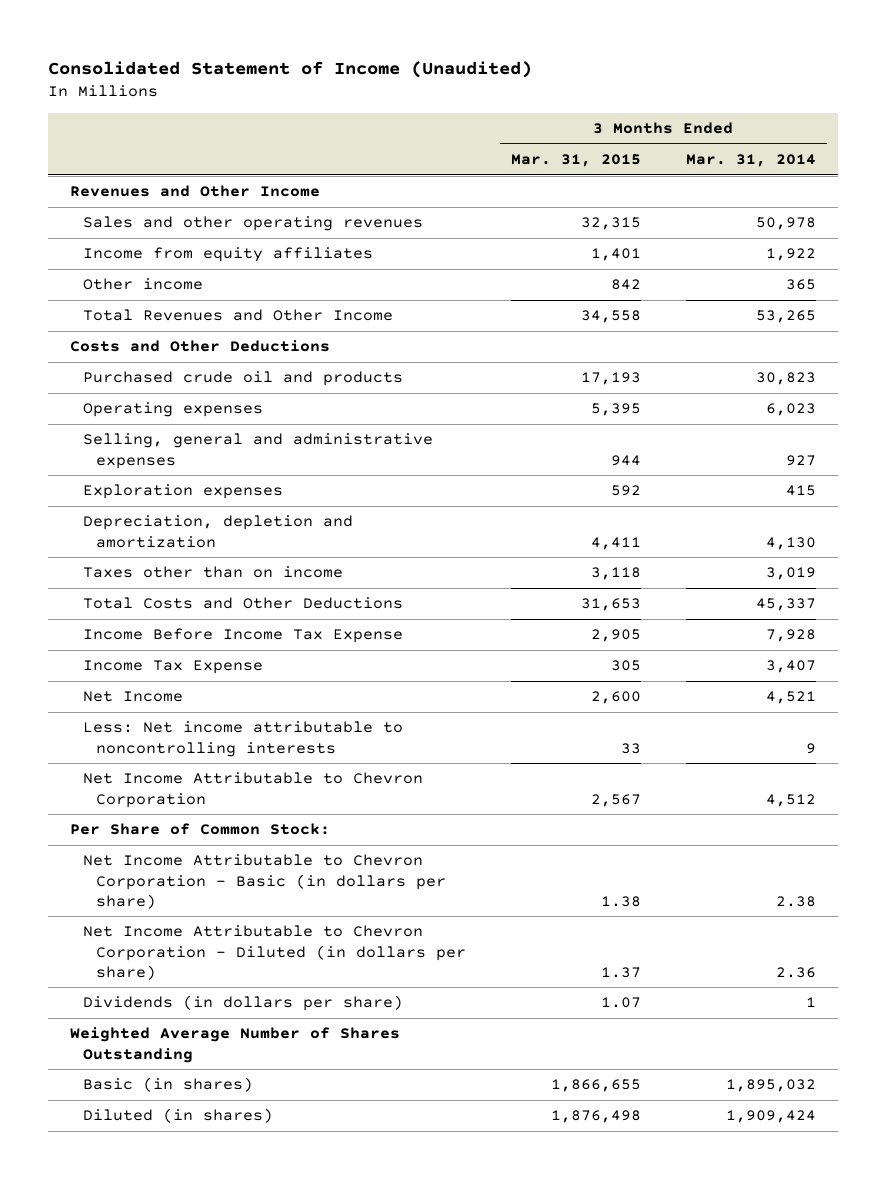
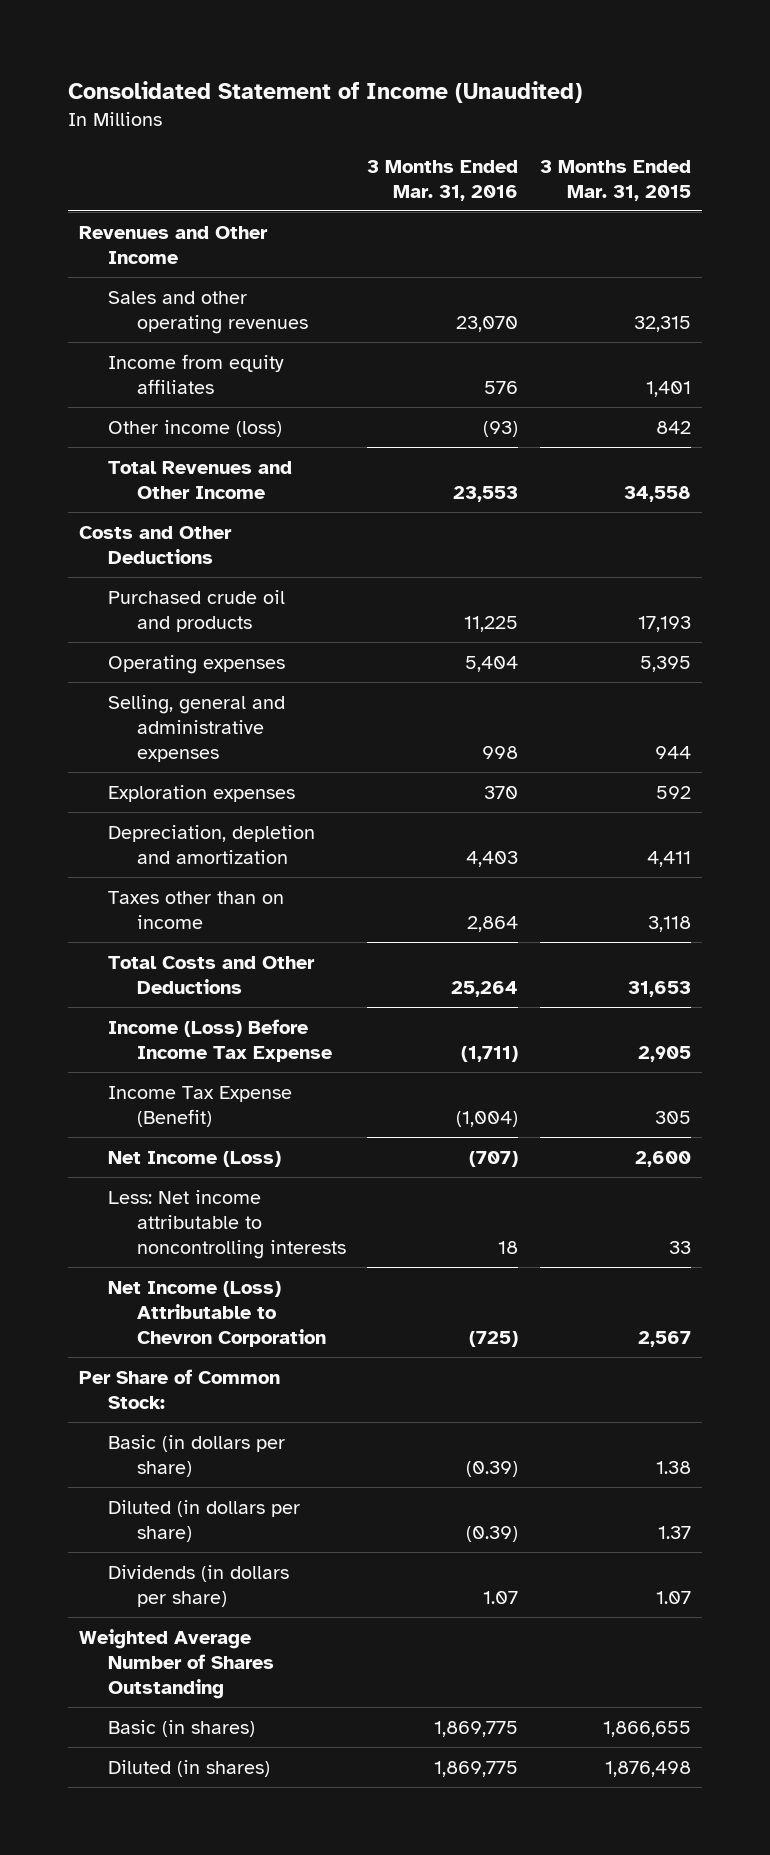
[685,154,816,168] Mar. 31, 2014 -> none
none -> [367,159,519,201] 3 Months Ended Mar. 31, 2016
[83,278,204,291] Other income -> [107,419,282,437] Other income (loss)
[83,628,404,644] Income Before Income Tax Expense -> [107,1018,332,1062] Income (Loss) Before Income Tax Expense
[83,660,264,675] Income Tax Expense -> [107,1085,292,1127] Income Tax Expense (Benefit)
[83,691,184,703] Net Income -> [107,1150,281,1167] Net Income (Loss)
[83,772,424,808] Net Income Attributable to Chevron Corporation -> [107,1280,326,1347] Net Income (Loss) Attributable to Chevron Corporation
[83,854,447,909] Net Income Attributable to Chevron Corporation - Basic (in dollars per share) -> [107,1434,285,1477] Basic (in dollars per share)
[83,925,467,980] Net Income Attributable to Chevron Corporation - Diluted (in dollars per share) -> [107,1499,300,1542] Diluted (in dollars per share)

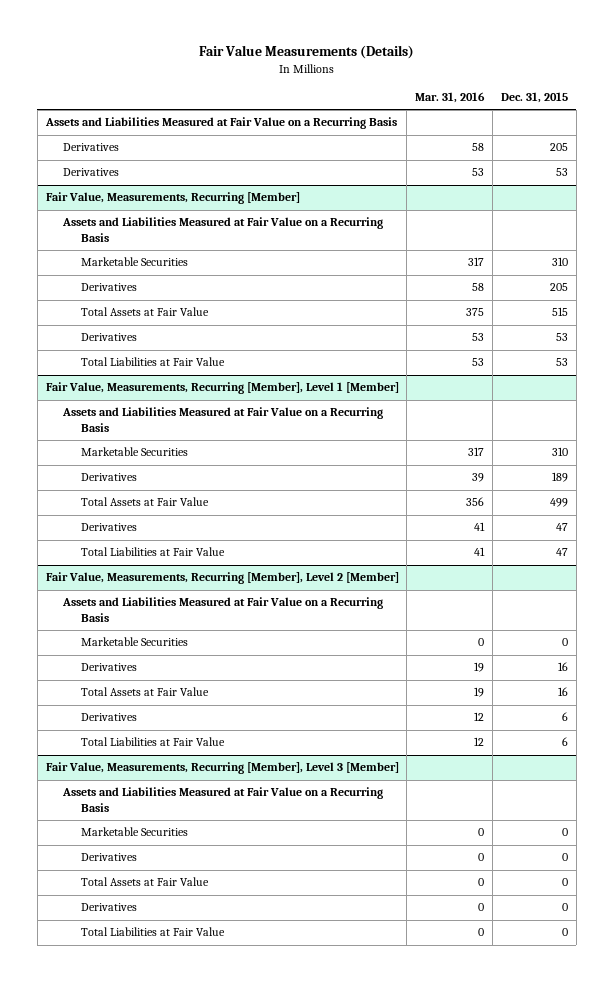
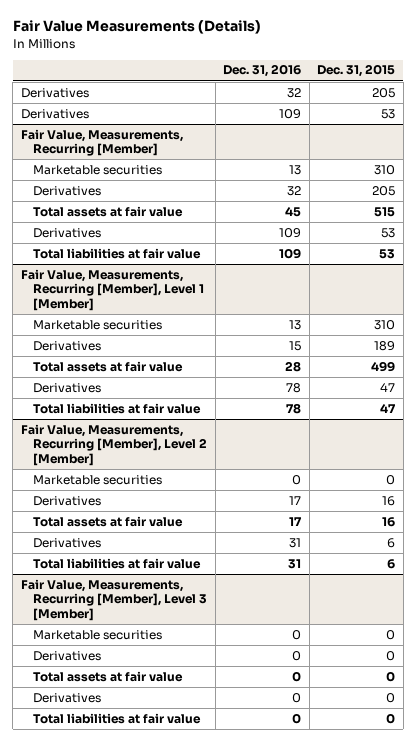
[415,92,486,104] Mar. 31, 2016 -> none
none -> [223,64,302,78] Dec. 31, 2016
[44,117,397,130] Assets and Liabilities Measured at Fair Value on a Recurring Basis -> none
[62,217,384,242] Assets and Liabilities Measured at Fair Value on a Recurring Basis -> none
[80,257,188,267] Marketable Securities -> [33,164,163,175] Marketable securities
[80,307,209,317] Total Assets at Fair Value -> [33,205,184,217] Total assets at fair value
[80,357,225,367] Total Liabilities at Fair Value -> [33,247,202,259] Total liabilities at fair value
[62,407,384,432] Assets and Liabilities Measured at Fair Value on a Recurring Basis -> none
[80,447,188,457] Marketable Securities -> [33,319,163,330] Marketable securities
[80,497,209,507] Total Assets at Fair Value -> [33,360,184,372] Total assets at fair value
[80,547,225,557] Total Liabilities at Fair Value -> [33,402,202,414] Total liabilities at fair value
[62,597,384,622] Assets and Liabilities Measured at Fair Value on a Recurring Basis -> none
[80,637,188,647] Marketable Securities -> [33,474,163,485] Marketable securities
[80,687,209,697] Total Assets at Fair Value -> [33,515,184,527] Total assets at fair value
[80,737,225,747] Total Liabilities at Fair Value -> [33,557,202,569] Total liabilities at fair value
[62,787,384,812] Assets and Liabilities Measured at Fair Value on a Recurring Basis -> none
[80,827,188,837] Marketable Securities -> [33,629,163,640] Marketable securities
[80,877,209,887] Total Assets at Fair Value -> [33,670,184,682] Total assets at fair value
[80,927,225,937] Total Liabilities at Fair Value -> [33,712,202,724] Total liabilities at fair value

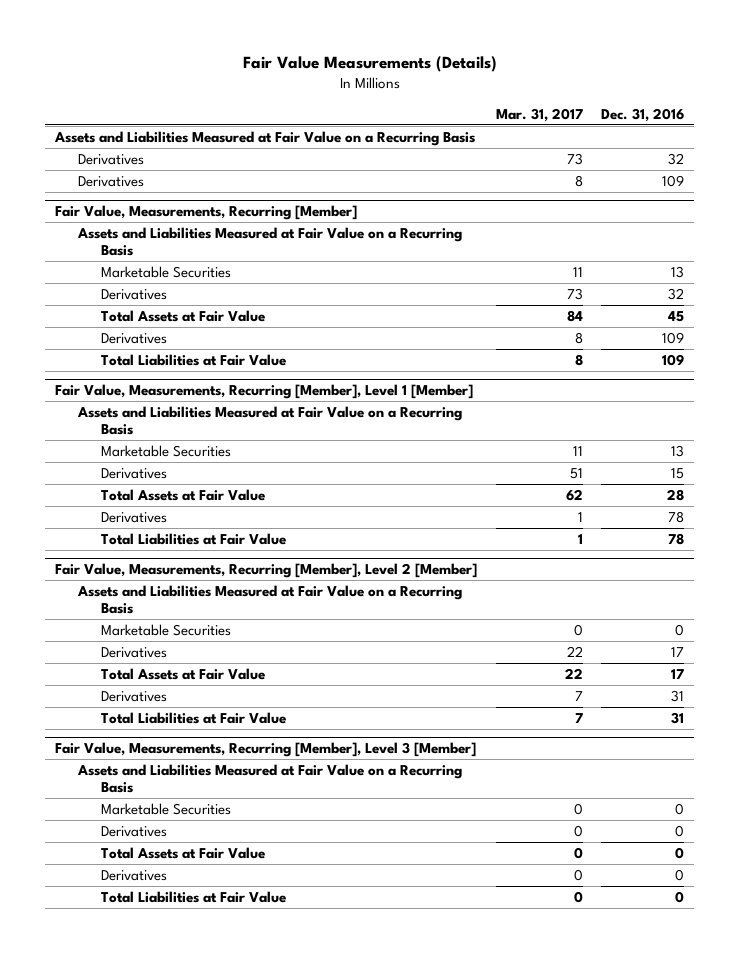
[317,64,396,78] Dec. 31, 2015 -> none
none -> [495,107,583,122] Mar. 31, 2017
none -> [53,130,475,146] Assets and Liabilities Measured at Fair Value on a Recurring Basis
none -> [76,226,462,256] Assets and Liabilities Measured at Fair Value on a Recurring Basis
[33,164,163,175] Marketable securities -> [101,265,232,278] Marketable Securities
[33,205,184,217] Total assets at fair value -> [101,309,266,322] Total Assets at Fair Value
[33,247,202,259] Total liabilities at fair value -> [101,353,287,366] Total Liabilities at Fair Value
none -> [76,405,462,435] Assets and Liabilities Measured at Fair Value on a Recurring Basis
[33,319,163,330] Marketable securities -> [101,444,232,457] Marketable Securities
[33,360,184,372] Total assets at fair value -> [101,488,266,501] Total Assets at Fair Value
[33,402,202,414] Total liabilities at fair value -> [101,532,287,545] Total Liabilities at Fair Value
none -> [76,584,462,614] Assets and Liabilities Measured at Fair Value on a Recurring Basis
[33,474,163,485] Marketable securities -> [101,623,232,636] Marketable Securities
[33,515,184,527] Total assets at fair value -> [101,667,266,680] Total Assets at Fair Value
[33,557,202,569] Total liabilities at fair value -> [101,711,287,724] Total Liabilities at Fair Value
none -> [76,763,462,793] Assets and Liabilities Measured at Fair Value on a Recurring Basis
[33,629,163,640] Marketable securities -> [101,802,232,815] Marketable Securities
[33,670,184,682] Total assets at fair value -> [101,846,266,859] Total Assets at Fair Value
[33,712,202,724] Total liabilities at fair value -> [101,890,287,903] Total Liabilities at Fair Value

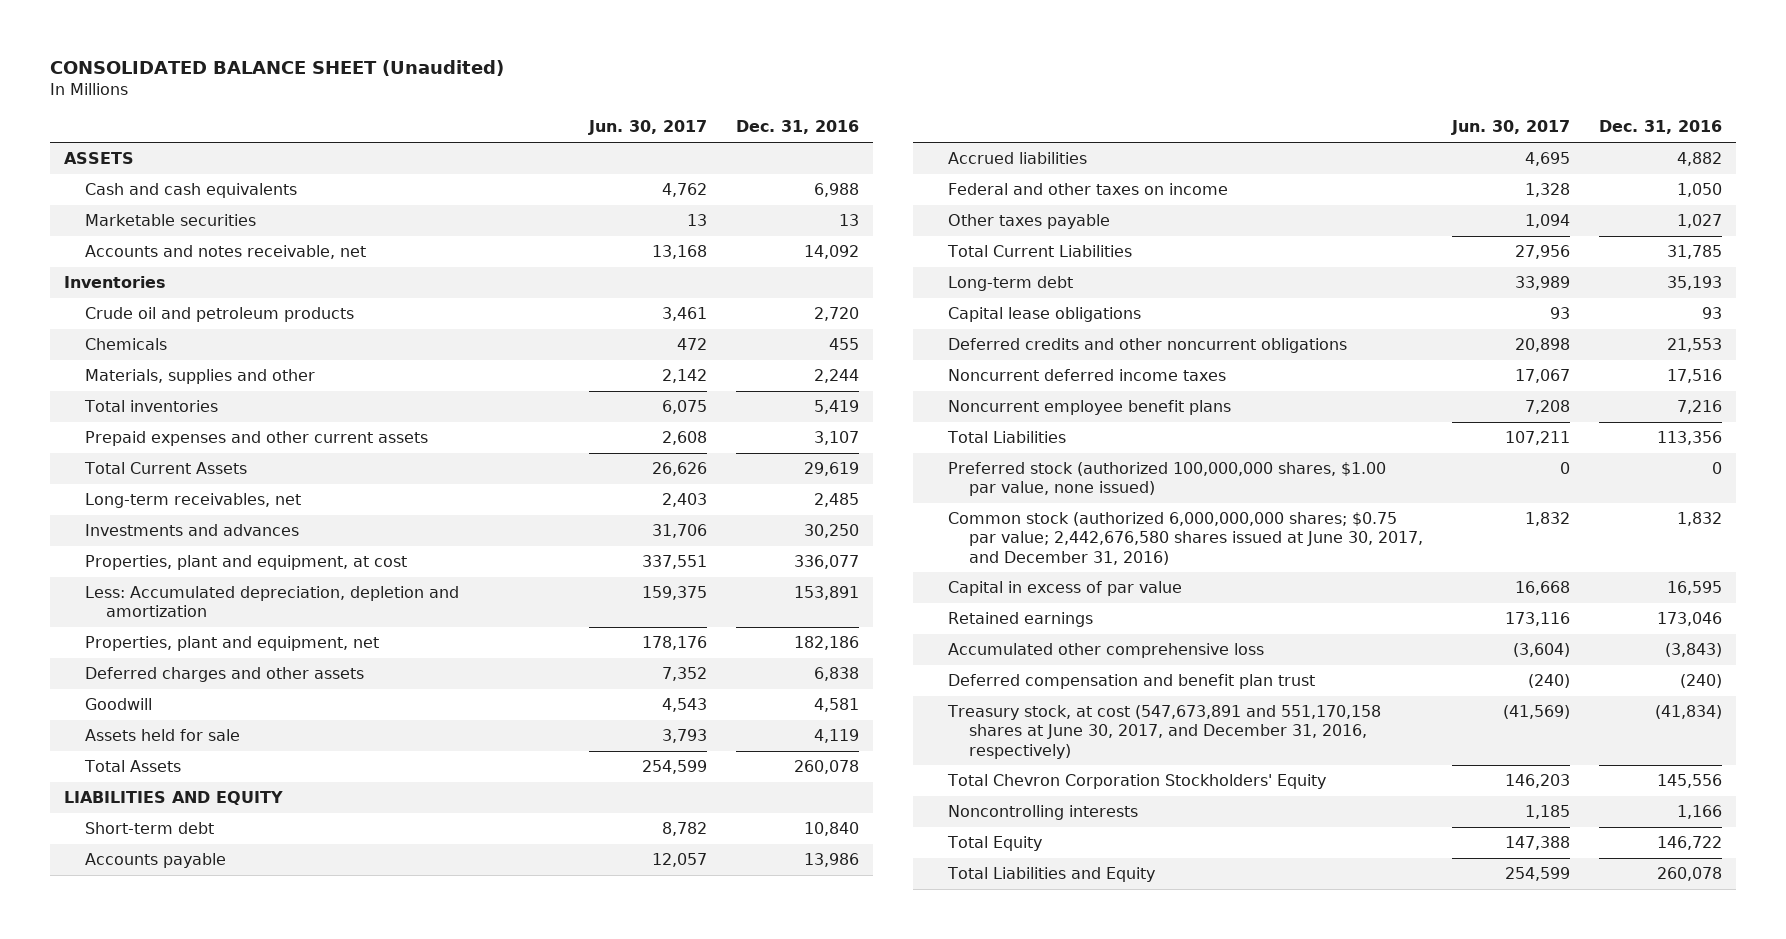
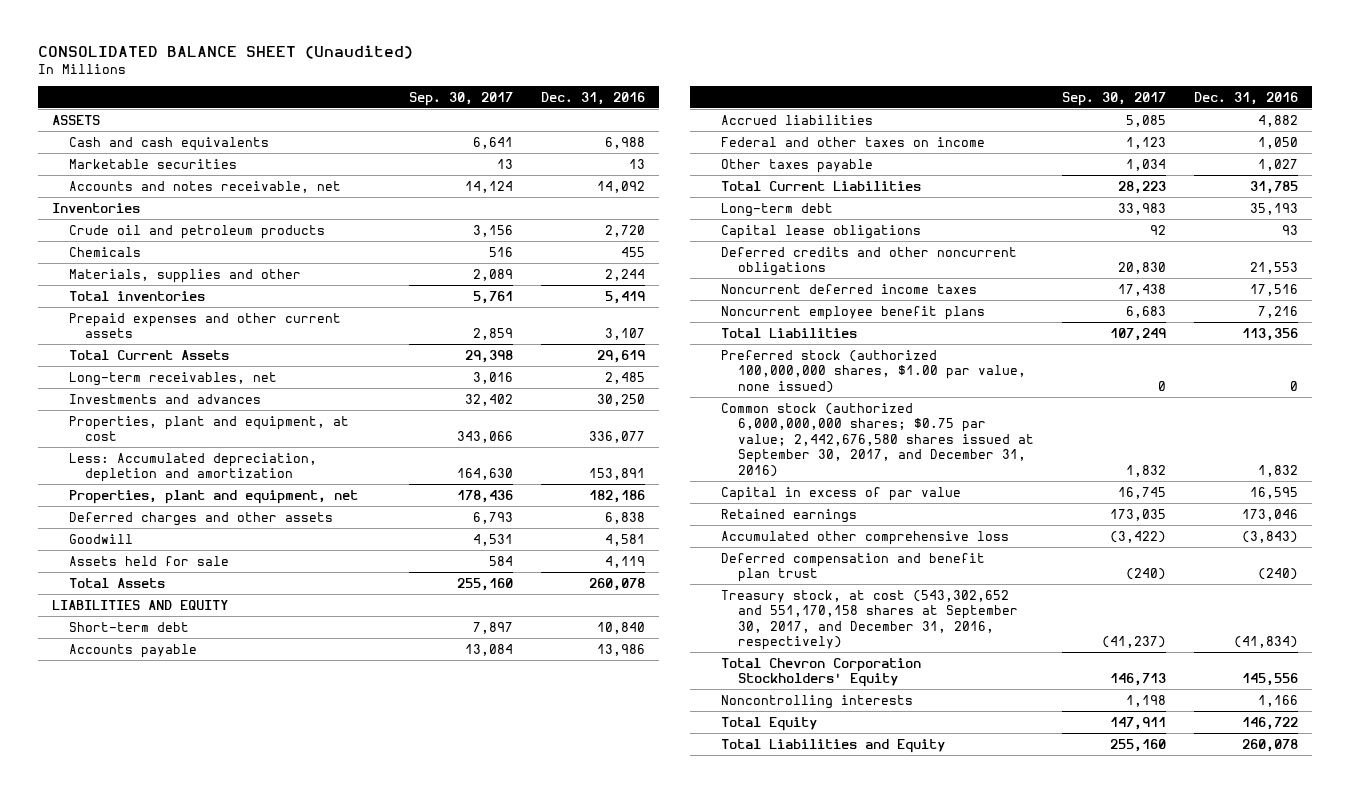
[587,120,707,136] Jun. 30, 2017 -> none
none -> [409,91,514,106] Sep. 30, 2017
[948,512,1423,565] Common stock (authorized 6,000,000,000 shares; $0.75 par value; 2,442,676,580 shares issued at June 30, 2017, and December 31, 2016) -> [720,402,1034,477] Common stock (authorized 6,000,000,000 shares; $0.75 par value; 2,442,676,580 shares issued at September 30, 2017, and December 31, 2016)
[947,705,1382,759] Treasury stock, at cost (547,673,891 and 551,170,158 shares at June 30, 2017, and December 31, 2016, respectively) -> [720,589,1018,651] Treasury stock, at cost (543,302,652 and 551,170,158 shares at September 30, 2017, and December 31, 2016, respectively)

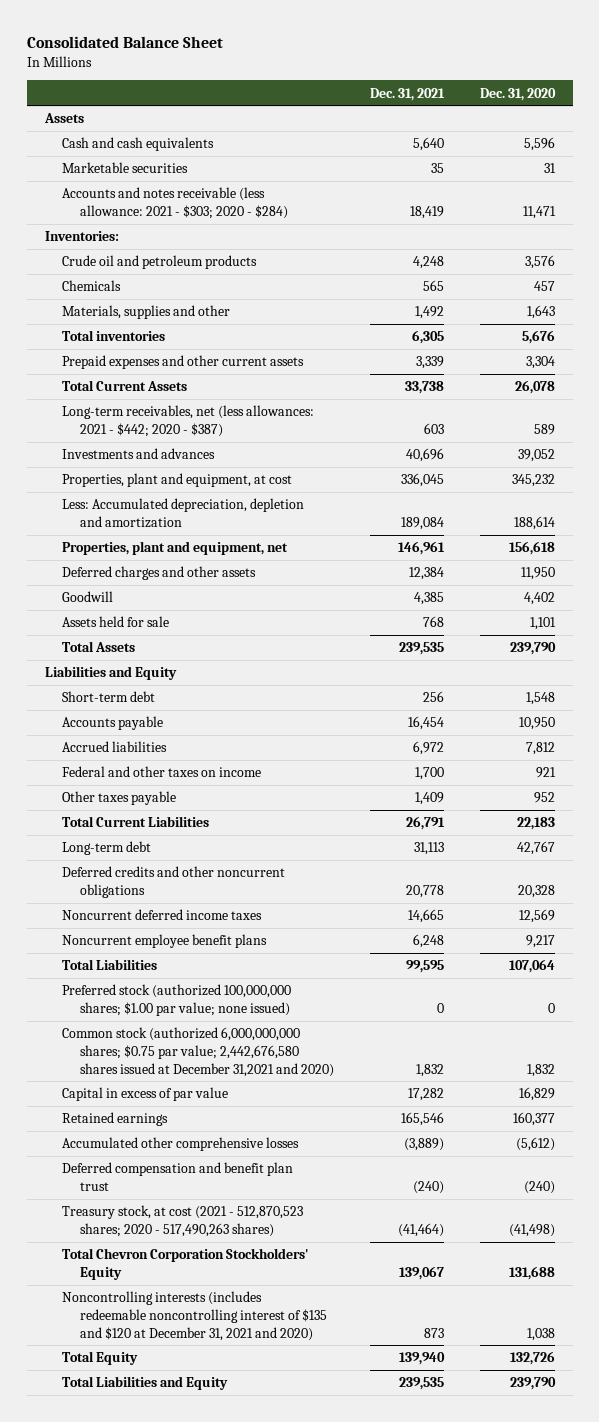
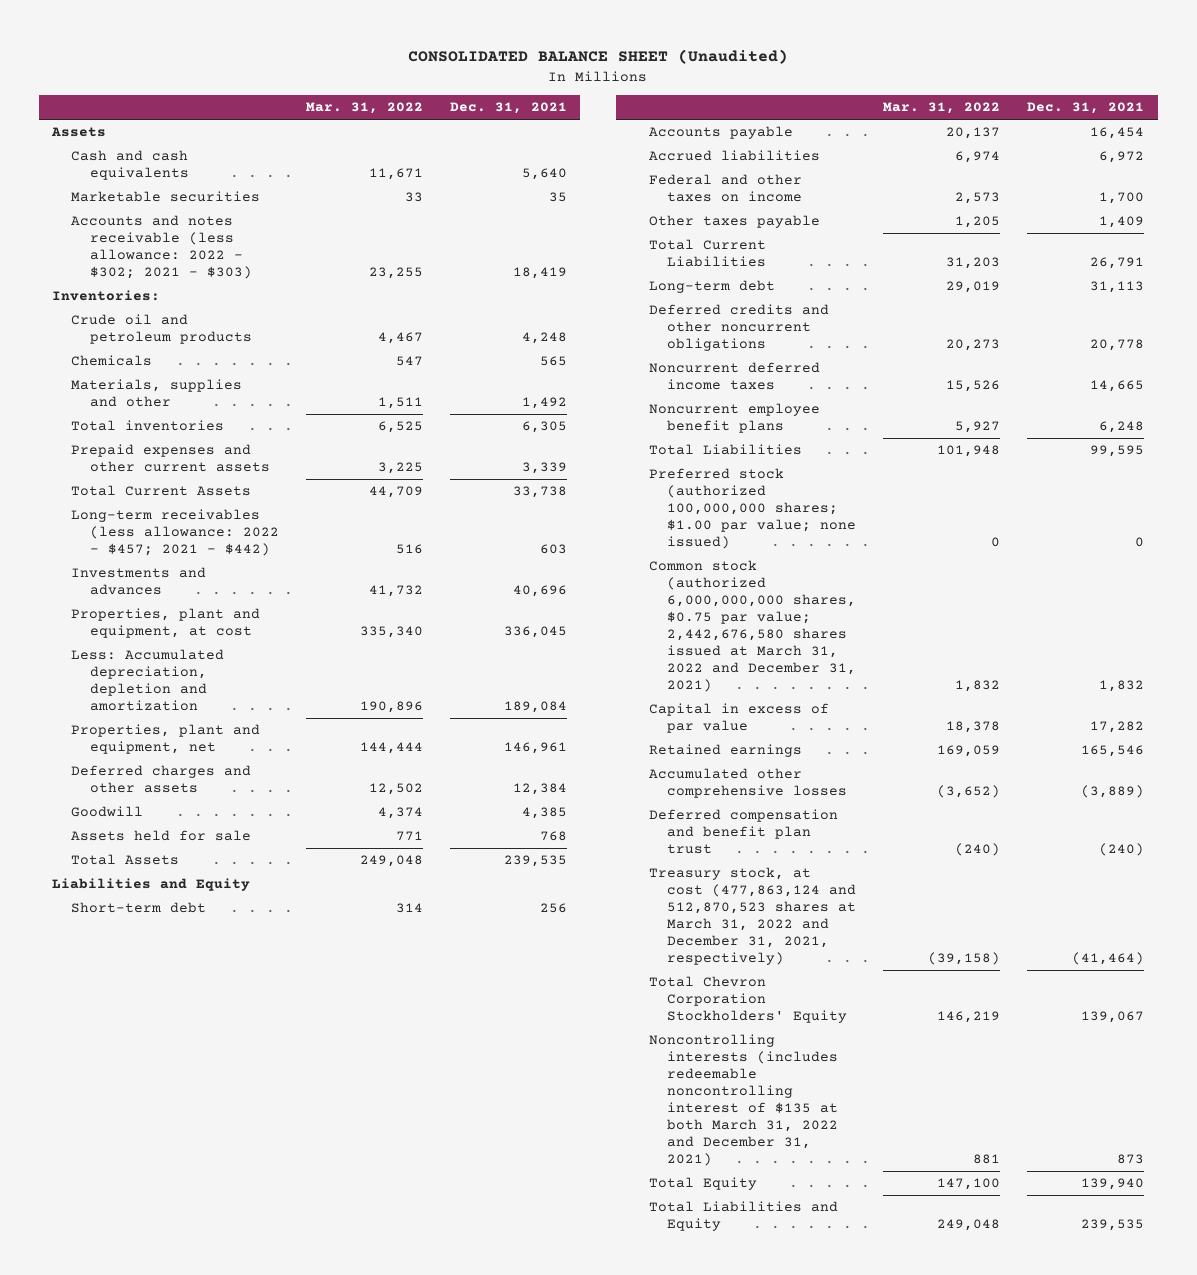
[26,36,223,49] Consolidated Balance Sheet -> [408,49,789,65] CONSOLIDATED BALANCE SHEET (Unaudited)
[479,87,556,101] Dec. 31, 2020 -> none
none -> [305,102,423,115] Mar. 31, 2022
[62,187,289,219] Accounts and notes receivable (less allowance: 2021 - $303; 2020 - $284) -> [71,215,253,280] Accounts and notes receivable (less allowance: 2022 - $302; 2021 - $303)
[62,405,315,437] Long-term receivables, net (less allowances: 2021 - $442; 2020 - $387) -> [71,509,280,557] Long-term receivables (less allowance: 2022 - $457; 2021 - $442)
[62,1027,335,1077] Common stock (authorized 6,000,000,000 shares; $0.75 par value; 2,442,676,580 shares issued at December 31,2021 and 2020) -> [648,560,857,692] Common stock (authorized 6,000,000,000 shares, $0.75 par value; 2,442,676,580 shares issued at March 31, 2022 and December 31, 2021)
[62,1205,304,1237] Treasury stock, at cost (2021 - 512,870,523 shares; 2020 - 517,490,263 shares) -> [648,867,857,966] Treasury stock, at cost (477,863,124 and 512,870,523 shares at March 31, 2022 and December 31, 2021, respectively)
[62,1291,328,1341] Noncontrolling interests (includes redeemable noncontrolling interest of $135 and $120 at December 31, 2021 and 2020) -> [648,1034,839,1166] Noncontrolling interests (includes redeemable noncontrolling interest of $135 at both March 31, 2022 and December 31, 2021)

